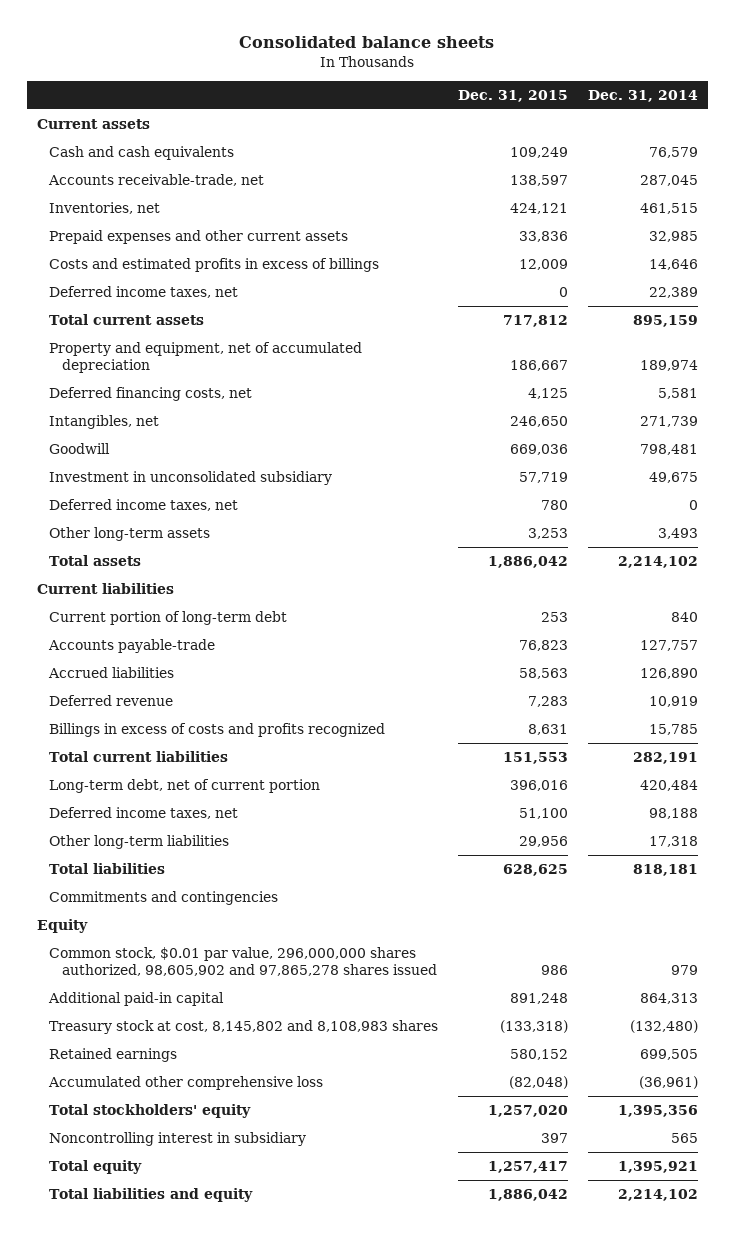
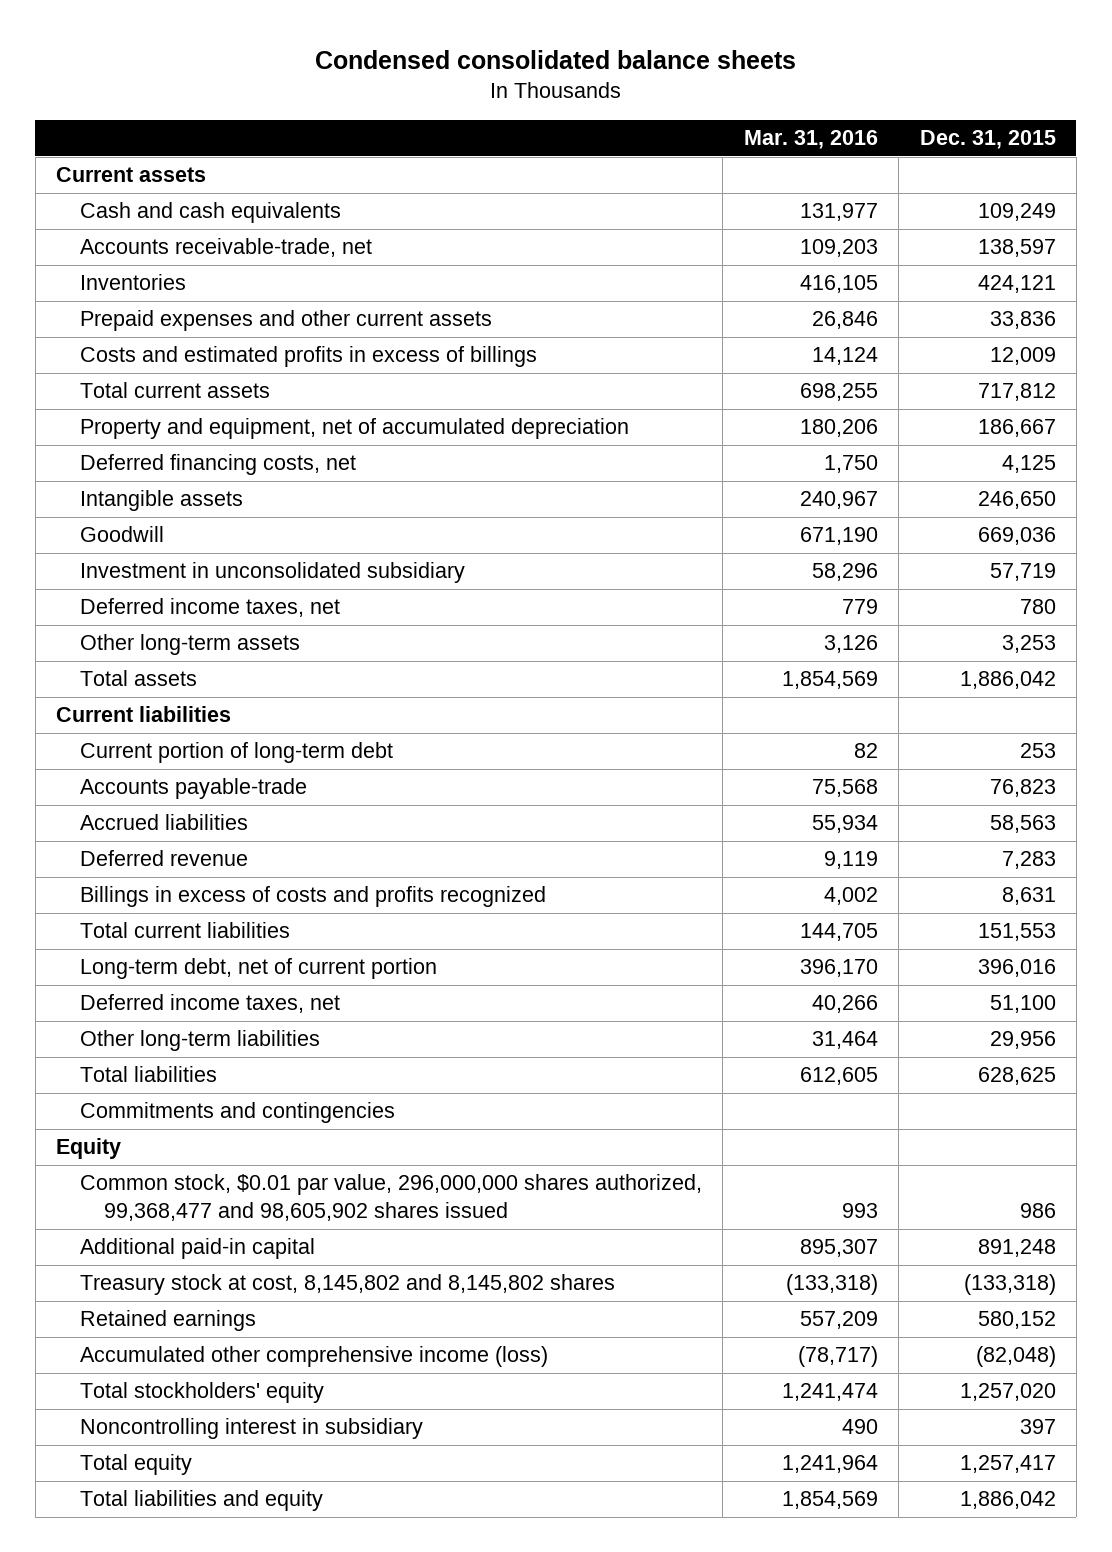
[239,36,495,49] Consolidated balance sheets -> [314,50,796,70] Condensed consolidated balance sheets
[587,90,698,103] Dec. 31, 2014 -> none
none -> [743,130,878,150] Mar. 31, 2016
[49,201,161,214] Inventories, net -> [80,274,187,291] Inventories
[49,285,239,298] Deferred income taxes, net -> none
[49,414,160,429] Intangibles, net -> [80,490,244,512] Intangible assets
[49,946,437,977] Common stock, $0.01 par value, 296,000,000 shares authorized, 98,605,902 and 97,865,278 shares issued -> [80,1174,703,1222] Common stock, $0.01 par value, 296,000,000 shares authorized, 99,368,477 and 98,605,902 shares issued
[49,1019,439,1034] Treasury stock at cost, 8,145,802 and 8,108,983 shares -> [80,1274,616,1296] Treasury stock at cost, 8,145,802 and 8,145,802 shares
[48,1075,324,1090] Accumulated other comprehensive loss -> [80,1346,549,1368] Accumulated other comprehensive income (loss)

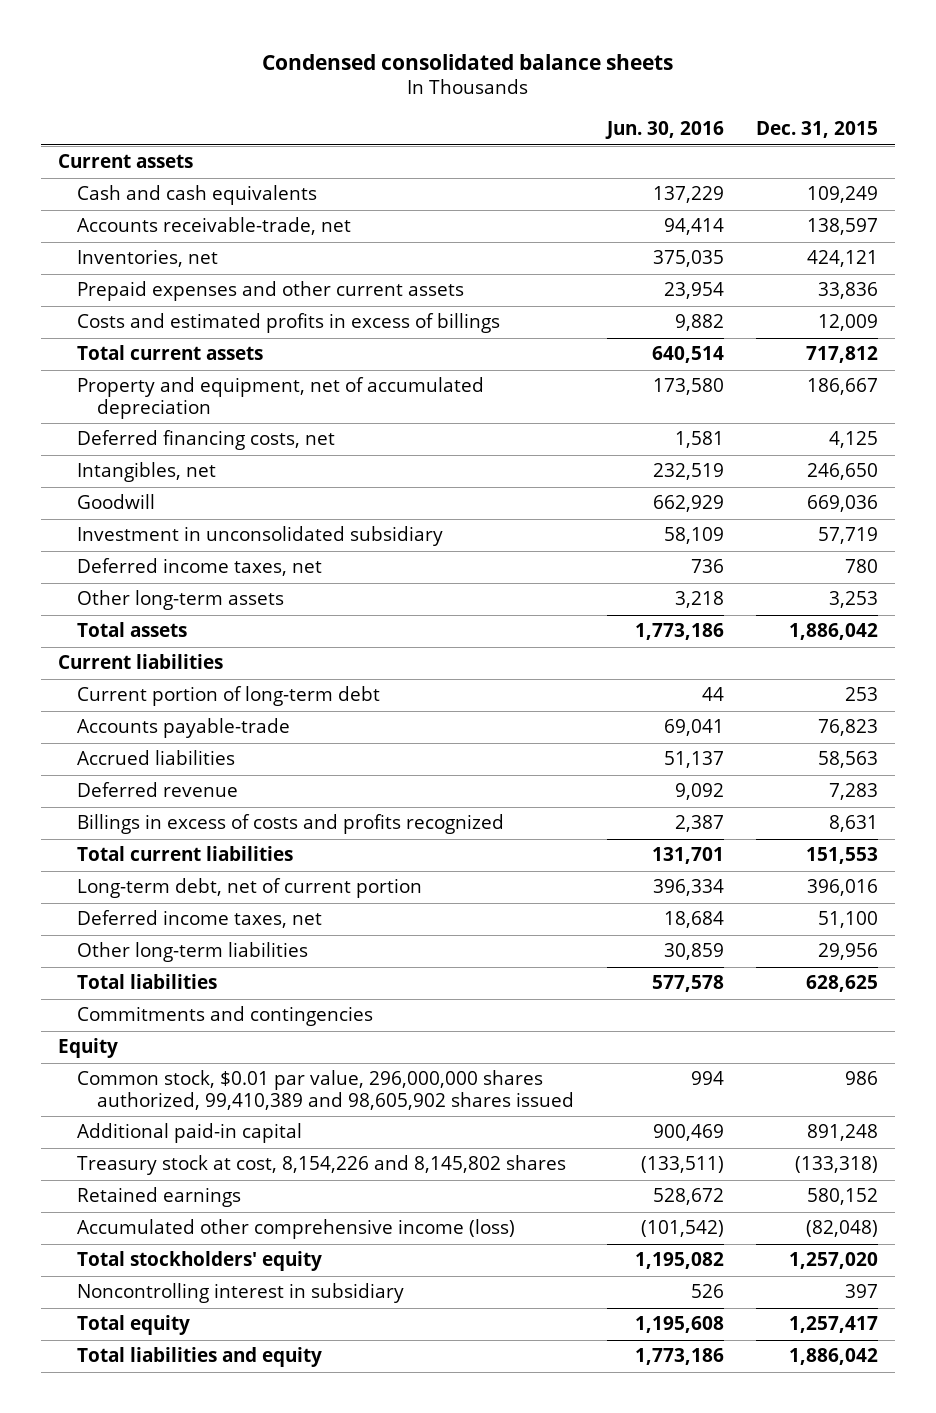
[743,130,878,150] Mar. 31, 2016 -> none
none -> [604,121,724,140] Jun. 30, 2016
[80,274,187,291] Inventories -> [77,249,219,268] Inventories, net
[80,490,244,512] Intangible assets -> [77,462,217,483] Intangibles, net
[80,1174,703,1222] Common stock, $0.01 par value, 296,000,000 shares authorized, 99,368,477 and 98,605,902 shares issued -> [77,1070,574,1110] Common stock, $0.01 par value, 296,000,000 shares authorized, 99,410,389 and 98,605,902 shares issued
[80,1274,616,1296] Treasury stock at cost, 8,145,802 and 8,145,802 shares -> [77,1155,567,1176] Treasury stock at cost, 8,154,226 and 8,145,802 shares

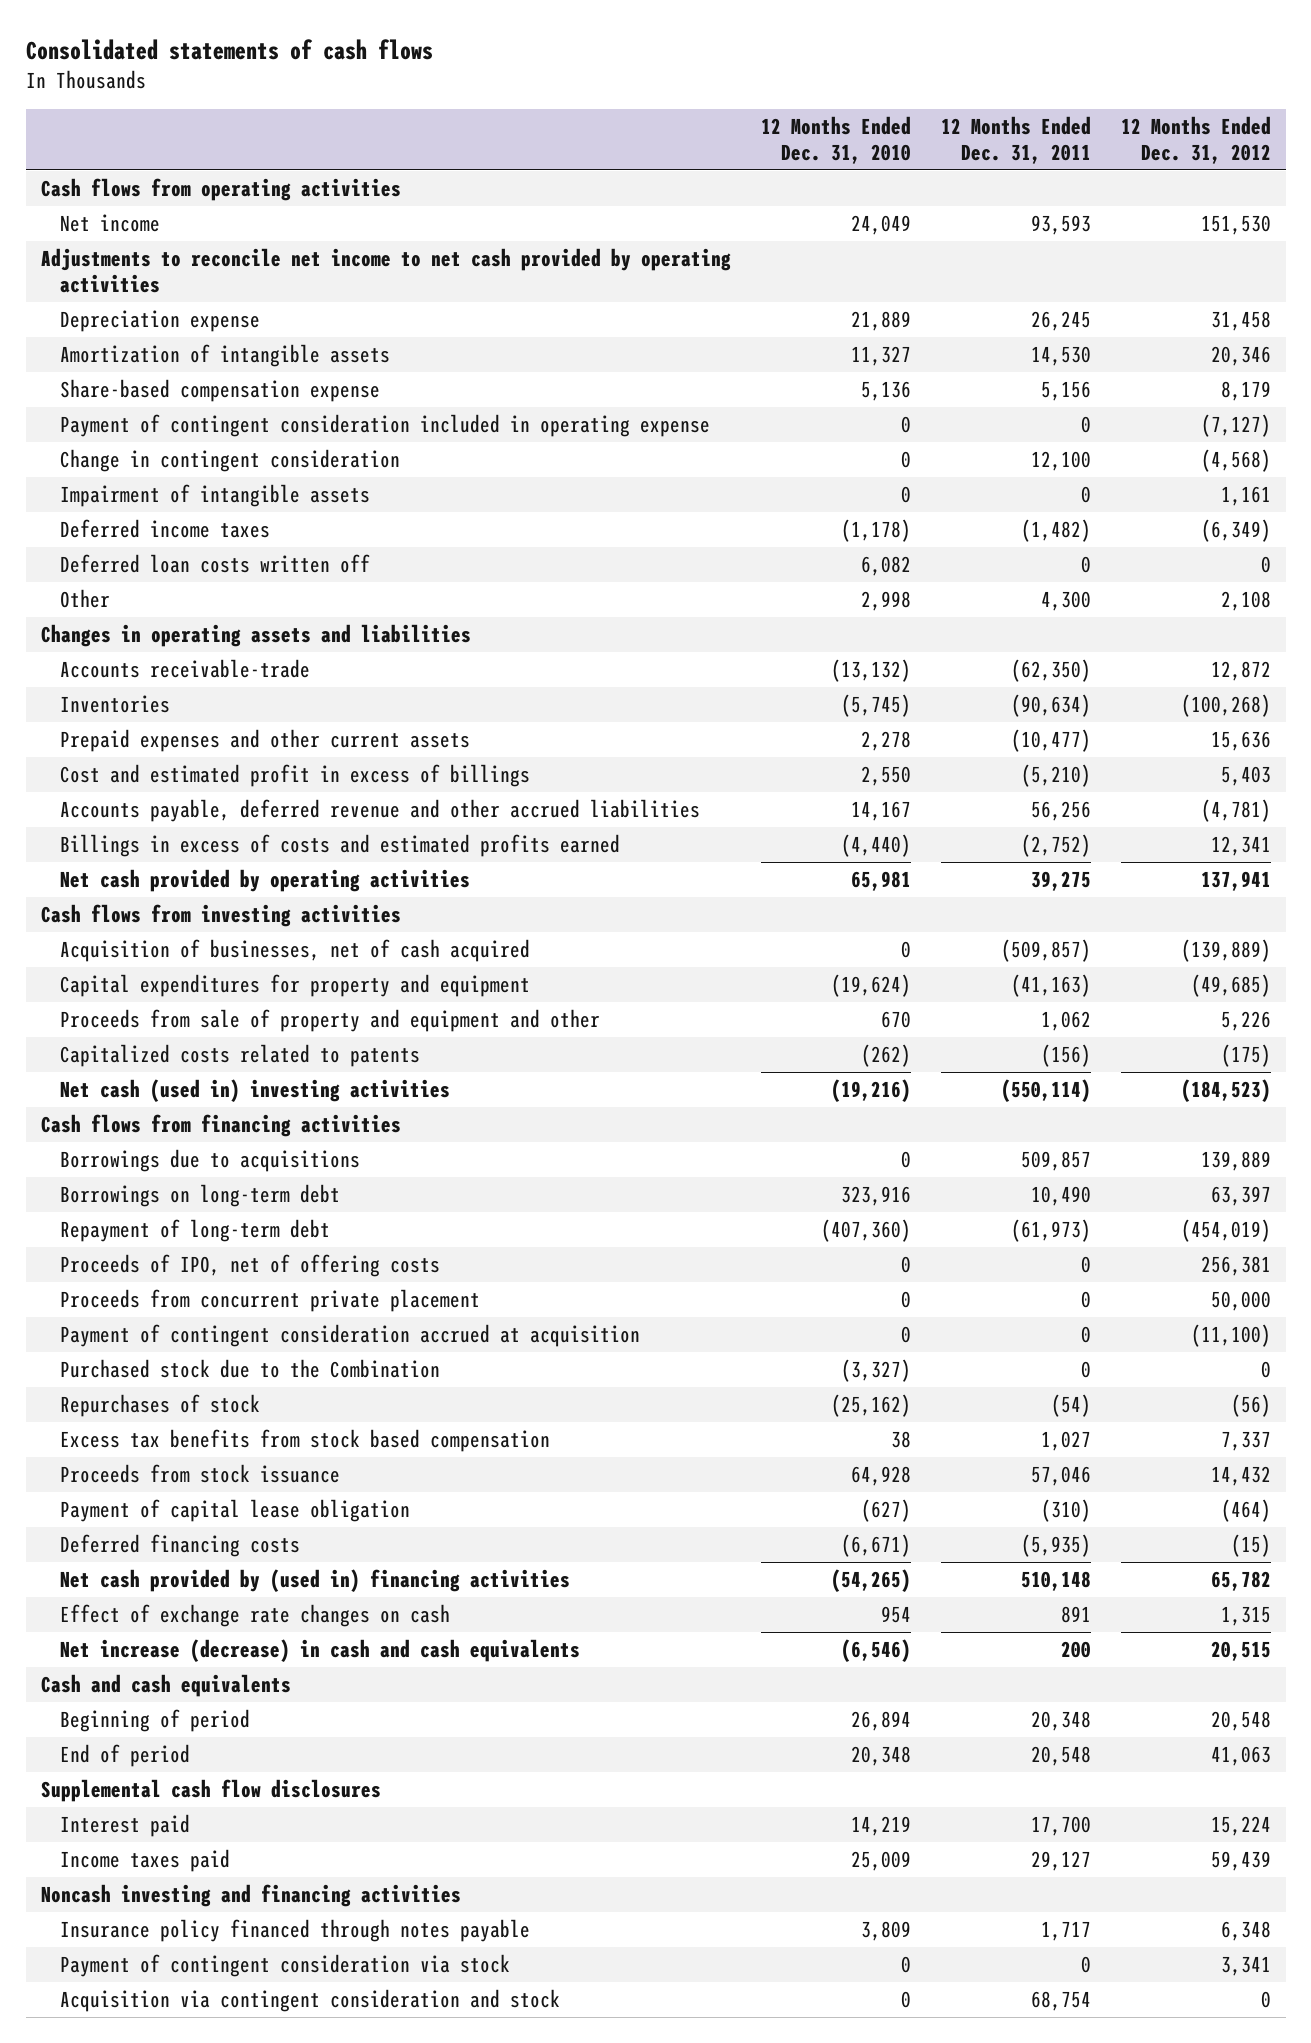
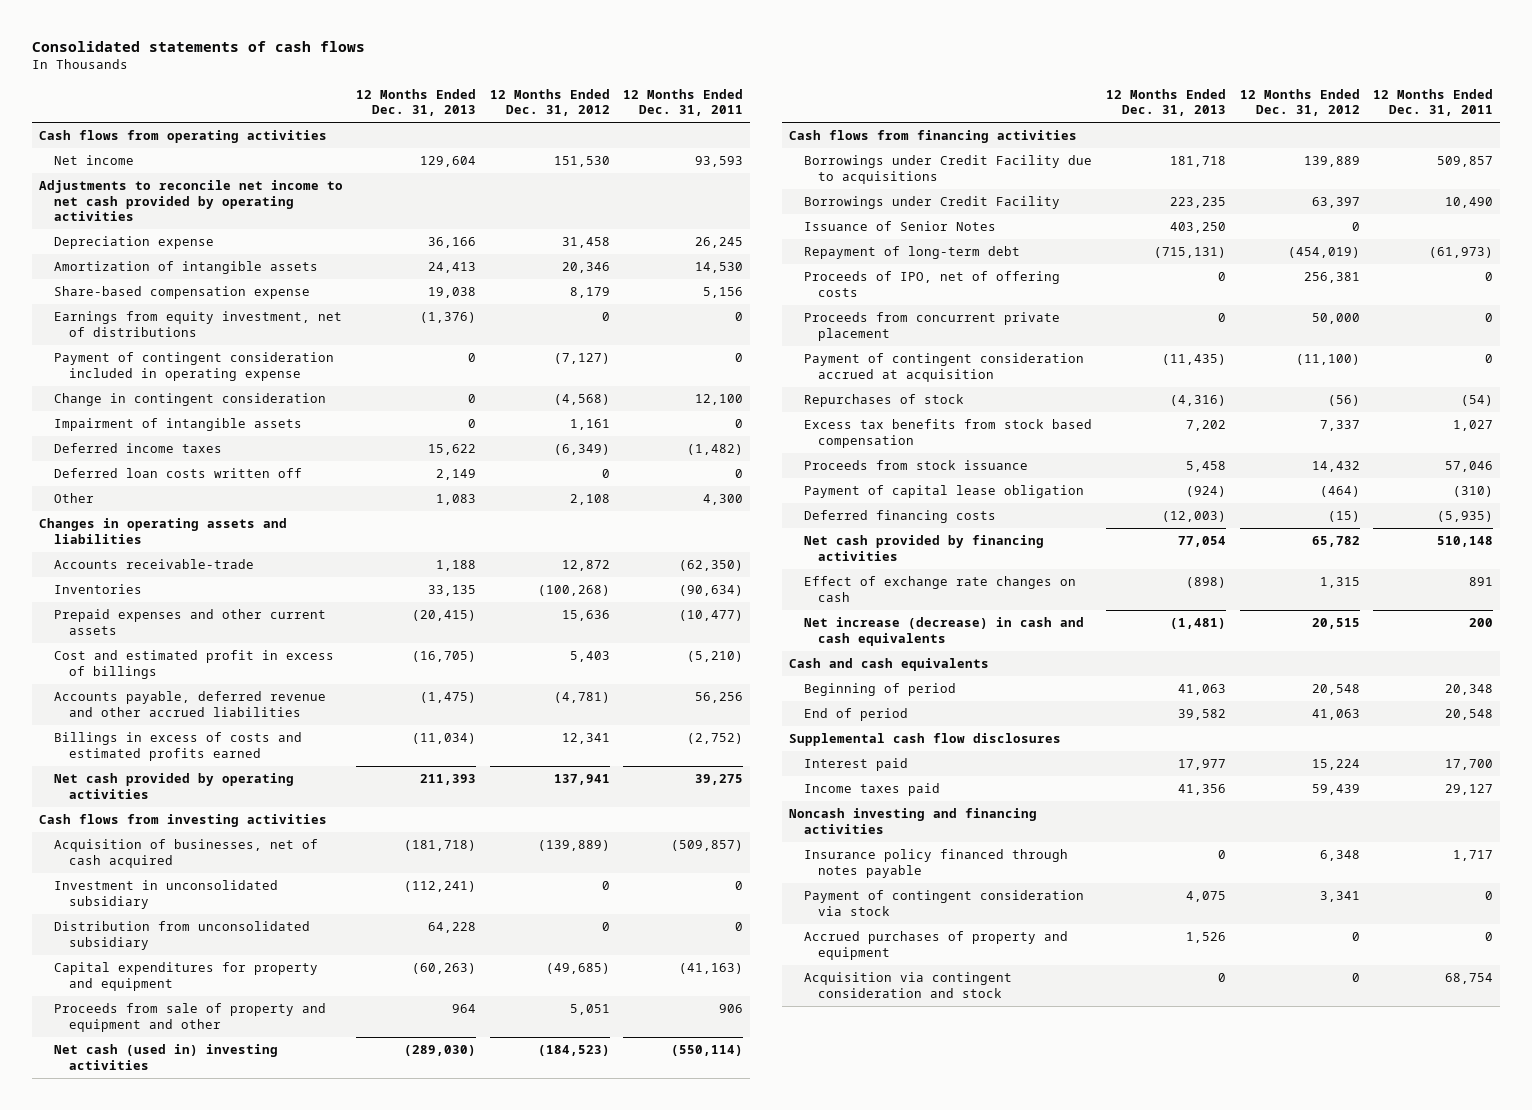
[760,116,911,164] 12 Months Ended Dec. 31, 2010 -> none
none -> [356,88,477,117] 12 Months Ended Dec. 31, 2013
none -> [53,311,342,337] Earnings from equity investment, net of distributions
none -> [53,880,278,909] Investment in unconsolidated subsidiary
none -> [53,921,310,950] Distribution from unconsolidated subsidiary
[59,1043,420,1067] Capitalized costs related to patents -> none
[1040,1010,1091,1031] 1,062 -> [719,1004,744,1014] 906
[1220,1010,1271,1031] 5,226 -> [569,1004,610,1016] 5,051
[59,1148,360,1172] Borrowings due to acquisitions -> [803,155,1092,184] Borrowings under Credit Facility due to acquisitions
[59,1183,340,1207] Borrowings on long-term debt -> [803,196,1060,210] Borrowings under Credit Facility
none -> [803,221,996,232] Issuance of Senior Notes
[59,1358,440,1378] Purchased stock due to the Combination -> none
[59,1568,570,1592] Net cash provided by (used in) financing activities -> [803,535,1044,561] Net cash provided by financing activities
none -> [803,931,1068,960] Accrued purchases of property and equipment

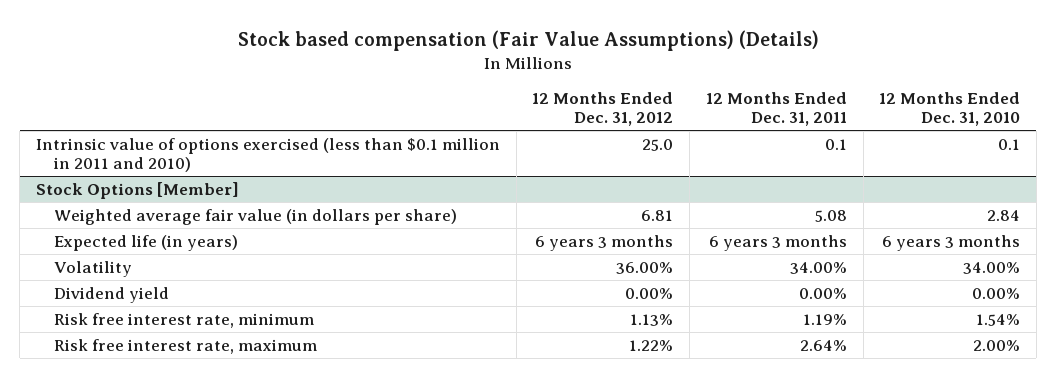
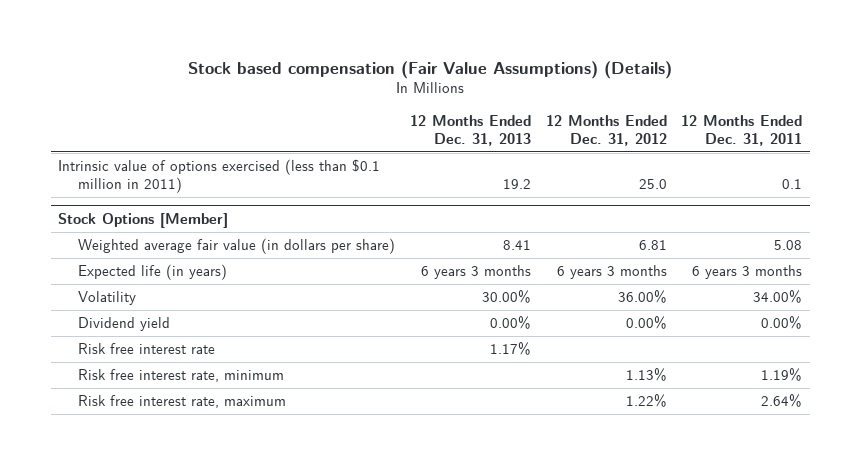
[879,91,1021,127] 12 Months Ended Dec. 31, 2010 -> none
none -> [410,115,532,146] 12 Months Ended Dec. 31, 2013
[36,137,501,173] Intrinsic value of options exercised (less than $0.1 million in 2011 and 2010) -> [58,159,381,193] Intrinsic value of options exercised (less than $0.1 million in 2011)
none -> [78,343,216,355] Risk free interest rate

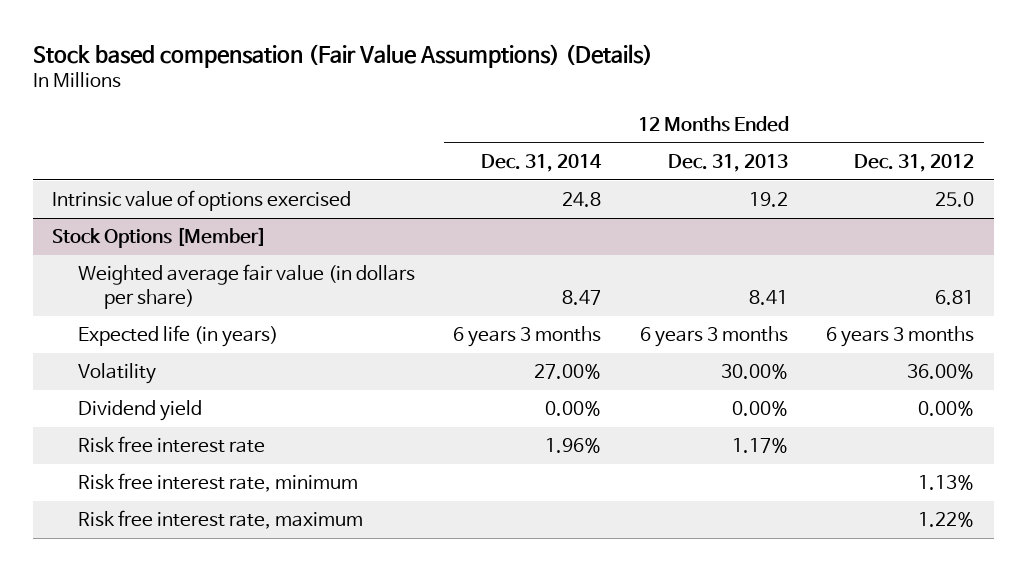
[681,115,803,146] 12 Months Ended Dec. 31, 2011 -> none
none -> [481,153,603,172] Dec. 31, 2014
[58,159,381,193] Intrinsic value of options exercised (less than $0.1 million in 2011) -> [52,190,352,212] Intrinsic value of options exercised

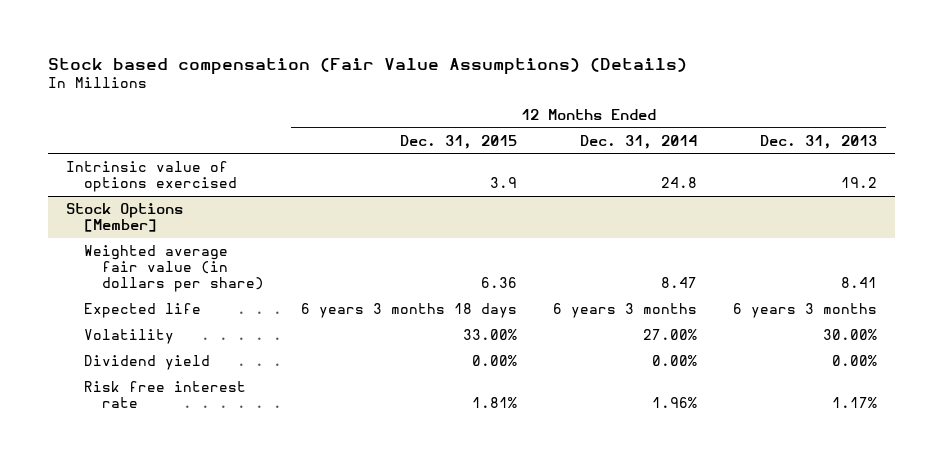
[854,153,975,172] Dec. 31, 2012 -> none
none -> [399,134,517,149] Dec. 31, 2015
[77,325,278,348] Expected life (in years) -> [84,303,202,319] Expected life
[77,473,358,493] Risk free interest rate, minimum -> none
[77,510,363,530] Risk free interest rate, maximum -> none

